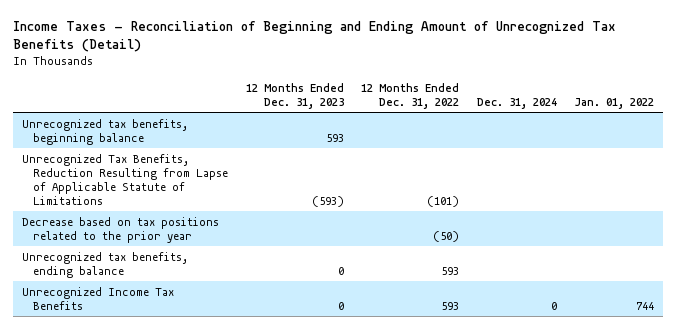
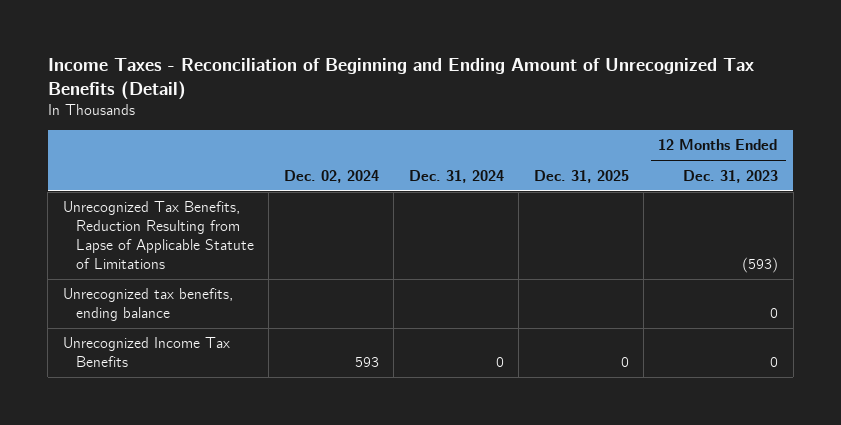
[361,82,460,109] 12 Months Ended Dec. 31, 2022 -> none
[574,97,655,109] Jan. 01, 2022 -> none
none -> [283,169,379,183] Dec. 02, 2024
none -> [533,169,629,183] Dec. 31, 2025
[21,118,188,145] Unrecognized tax benefits, beginning balance -> none
[21,216,219,243] Decrease based on tax positions related to the prior year -> none

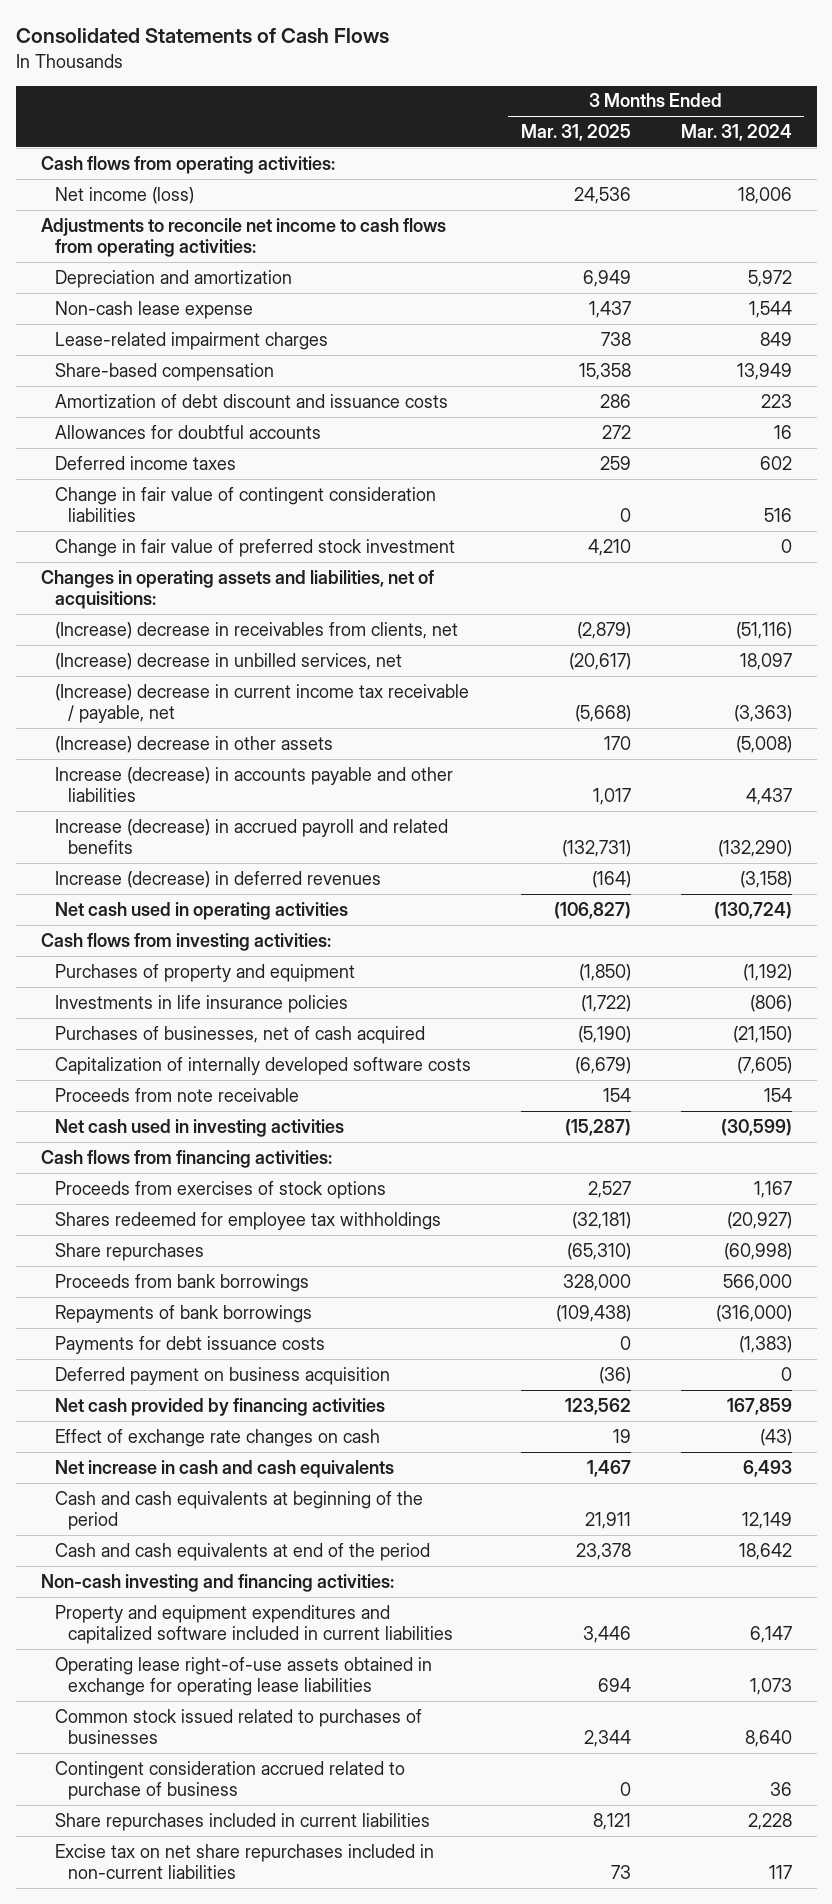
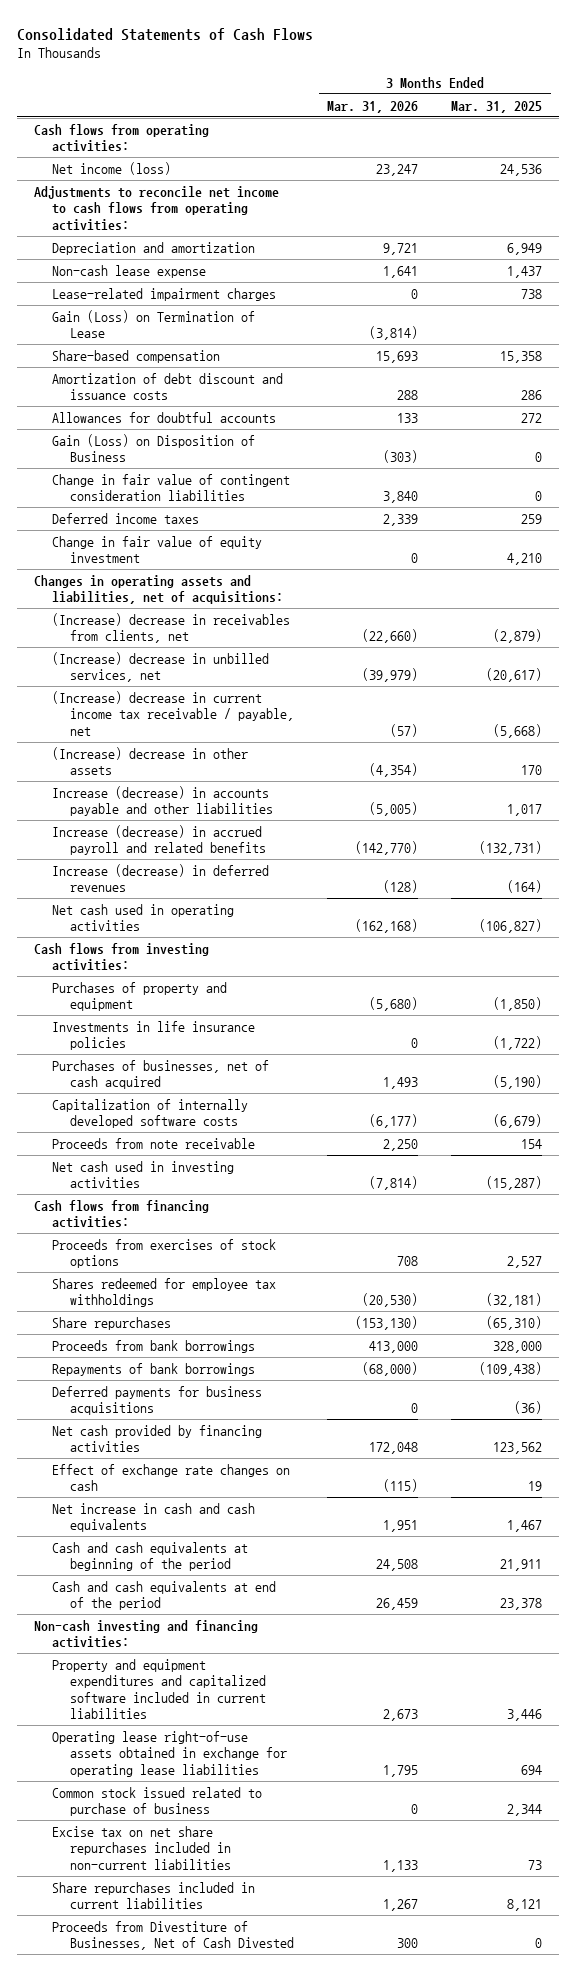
[680,124,792,142] Mar. 31, 2024 -> none
none -> [327,100,419,113] Mar. 31, 2026
none -> [52,309,256,339] Gain (Loss) on Termination of Lease
none -> [52,433,256,463] Gain (Loss) on Disposition of Business
[54,455,236,470] Deferred income taxes -> [52,512,200,524] Deferred income taxes
[54,538,455,557] Change in fair value of preferred stock investment -> [52,535,263,564] Change in fair value of equity investment
[54,1335,325,1354] Payments for debt issuance costs -> none
[54,1366,390,1385] Deferred payment on business acquisition -> [52,1385,263,1416] Deferred payments for business acquisitions
[54,1760,405,1800] Contingent consideration accrued related to purchase of business -> none
[54,1708,422,1744] Common stock issued related to purchases of businesses -> [52,1786,263,1817] Common stock issued related to purchase of business
[54,1812,430,1831] Share repurchases included in current liabilities -> [52,1881,256,1910] Share repurchases included in current liabilities
none -> [52,1920,294,1951] Proceeds from Divestiture of Businesses, Net of Cash Divested

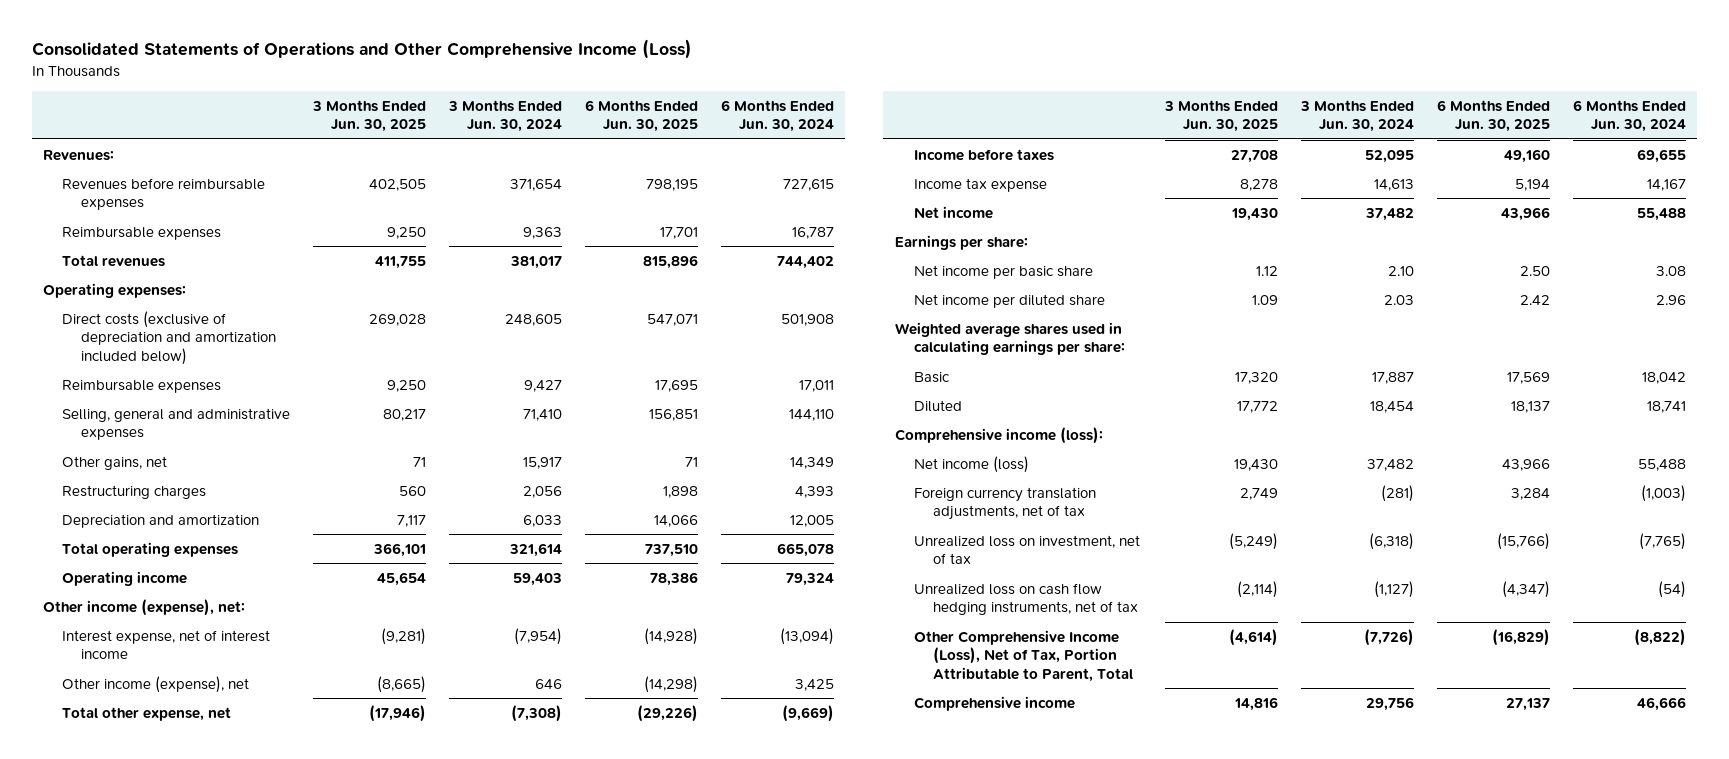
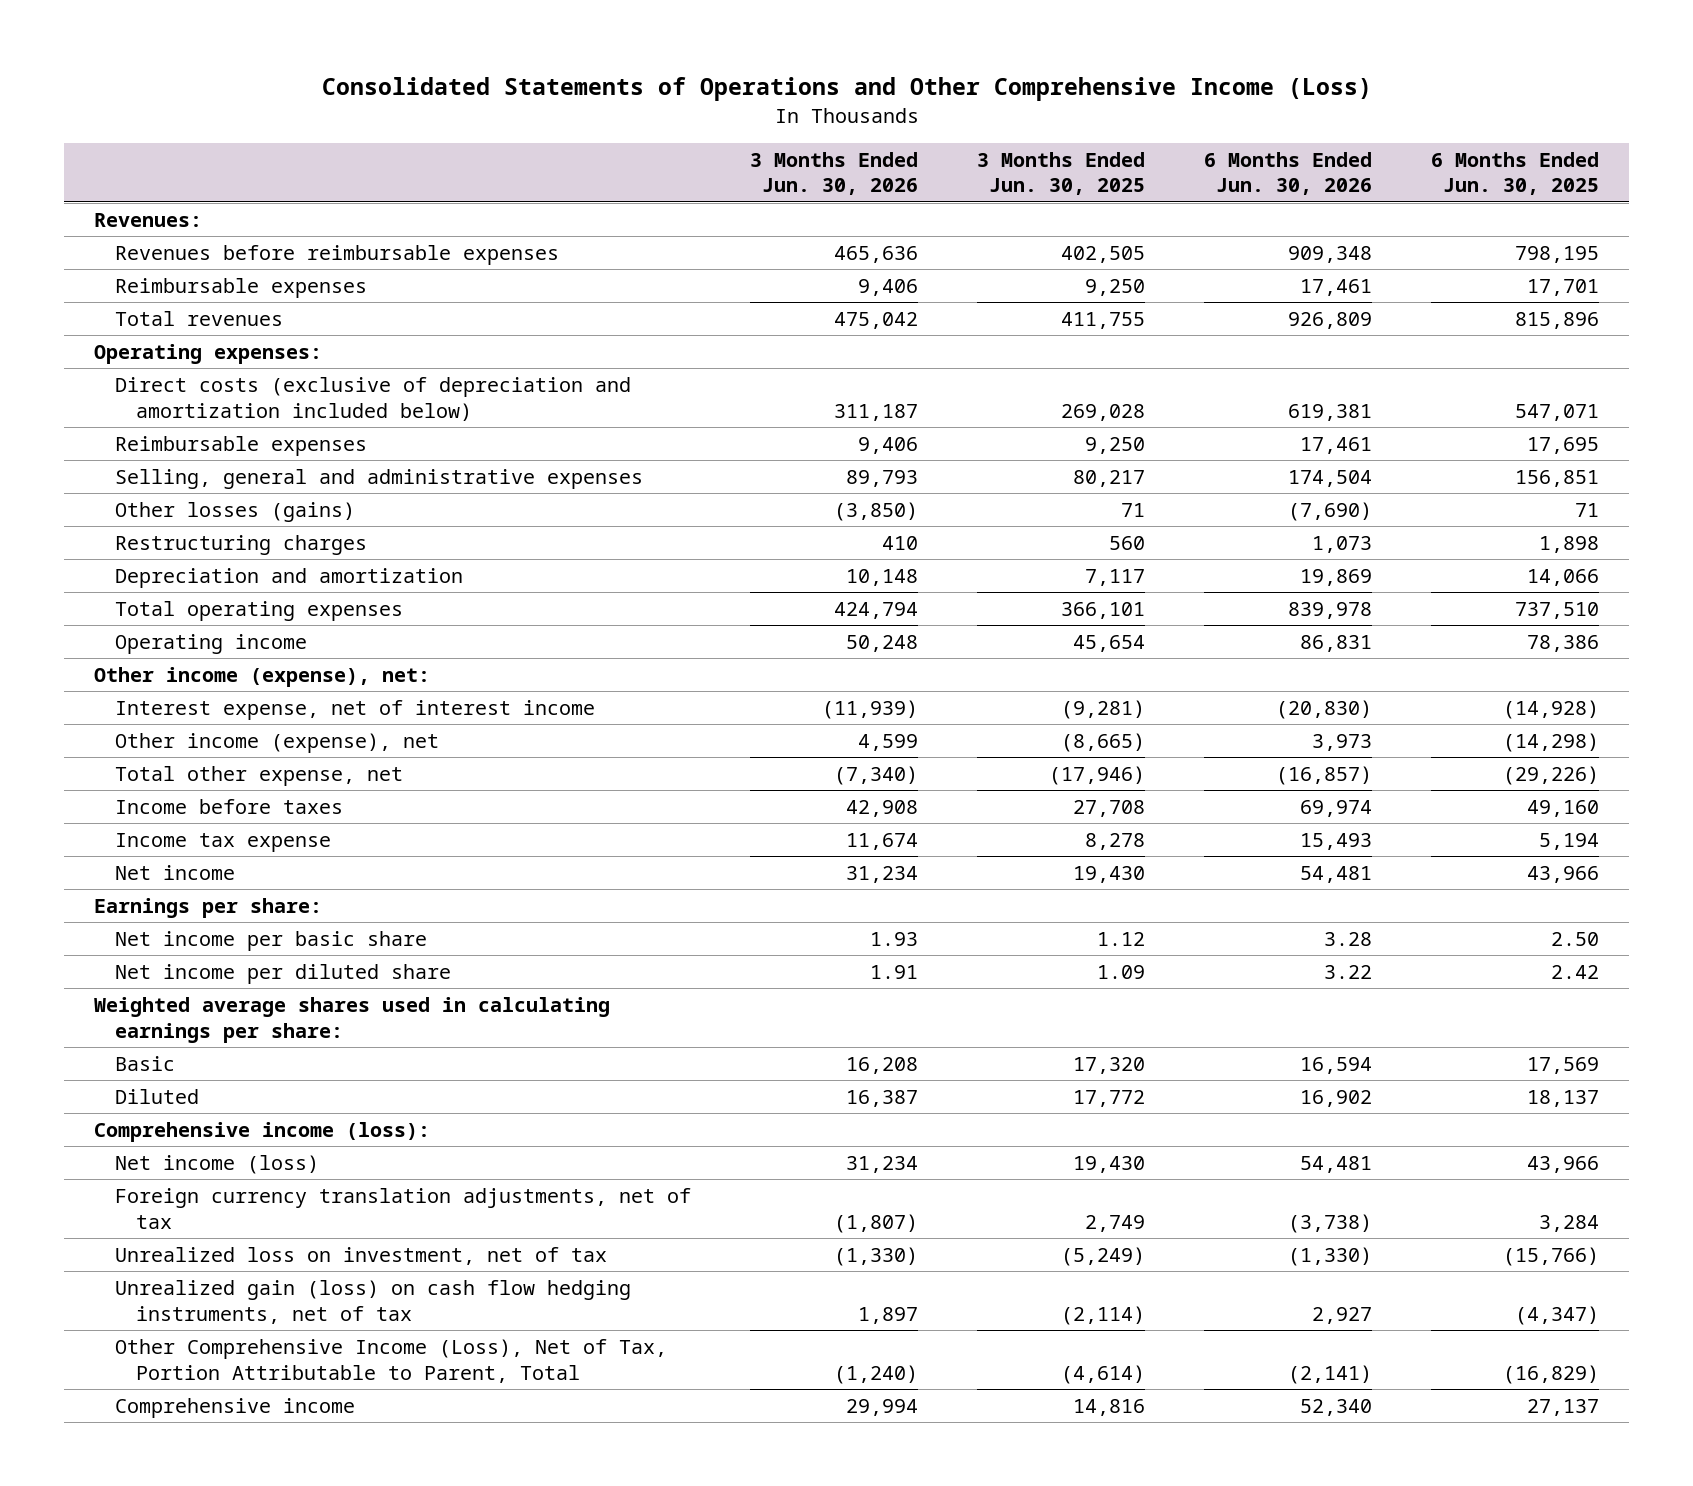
[447,99,562,133] 3 Months Ended Jun. 30, 2024 -> none
[720,99,834,133] 6 Months Ended Jun. 30, 2024 -> none
none -> [750,151,919,196] 3 Months Ended Jun. 30, 2026
none -> [1204,151,1373,196] 6 Months Ended Jun. 30, 2026
[62,455,168,470] Other gains, net -> [114,501,355,522] Other losses (gains)
[913,582,1138,616] Unrealized loss on cash flow hedging instruments, net of tax -> [114,1279,631,1324] Unrealized gain (loss) on cash flow hedging instruments, net of tax

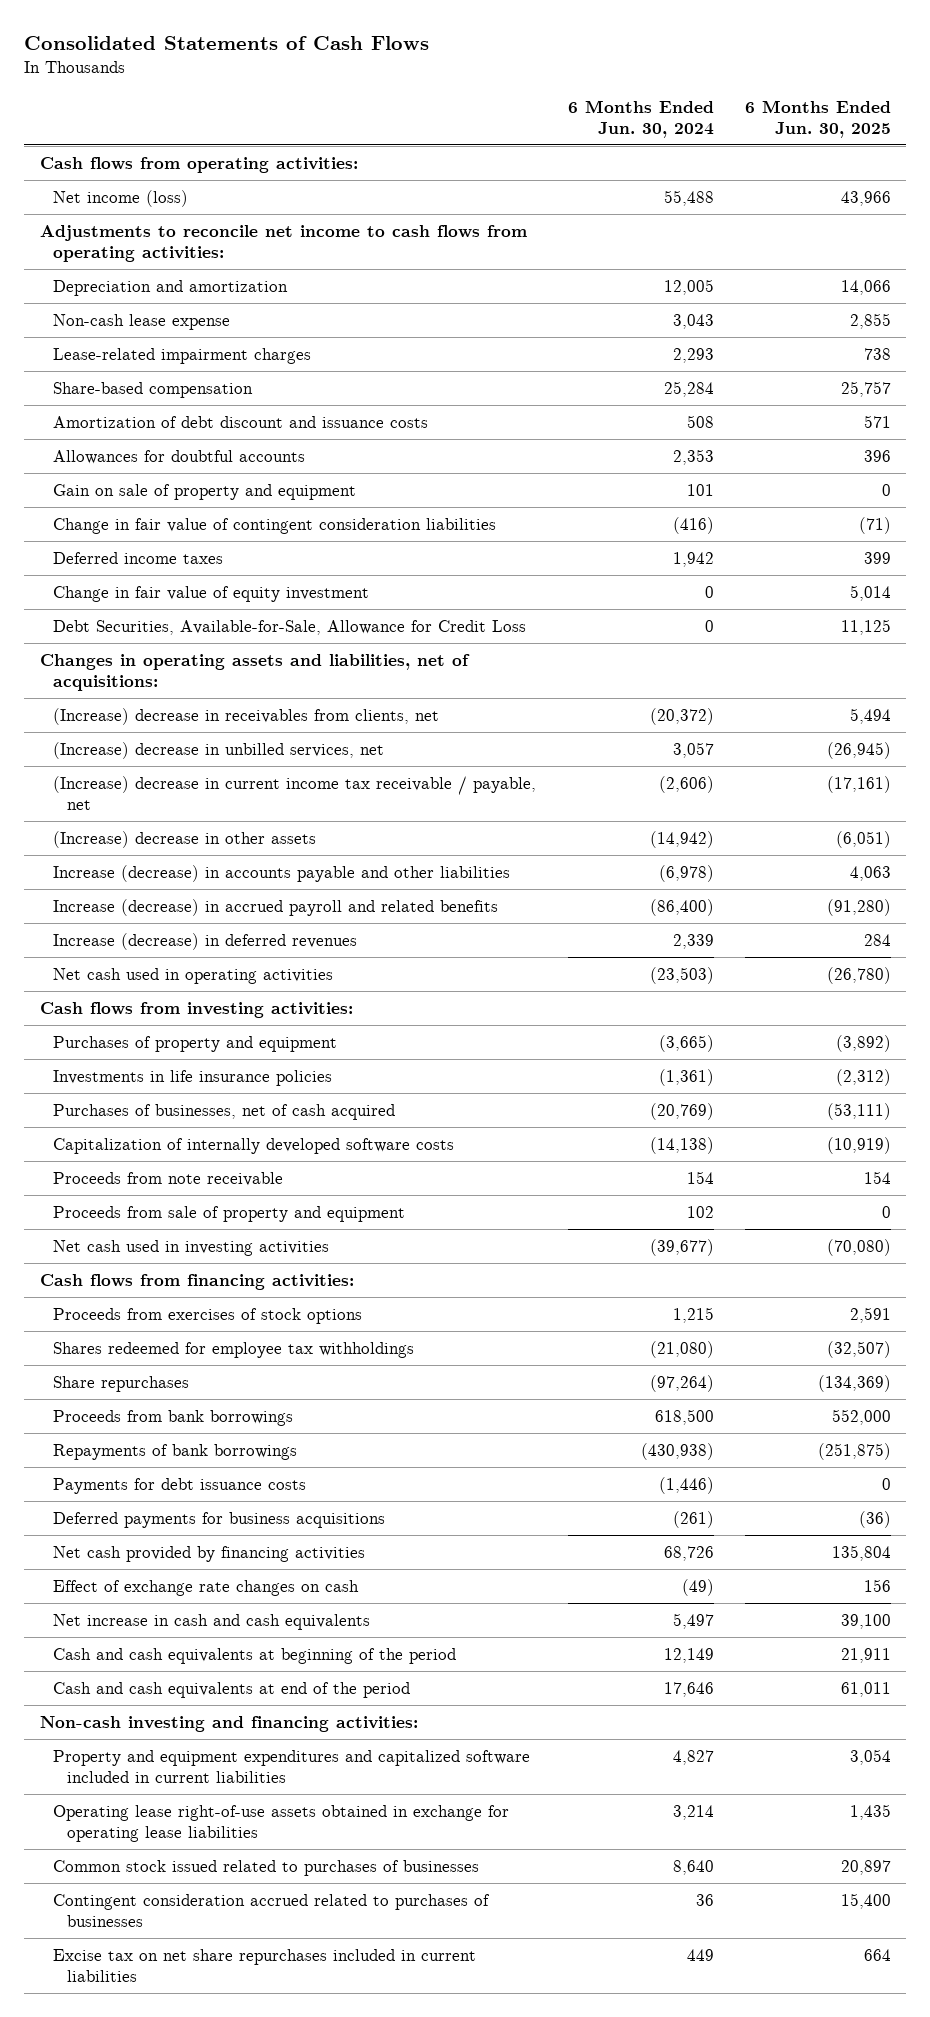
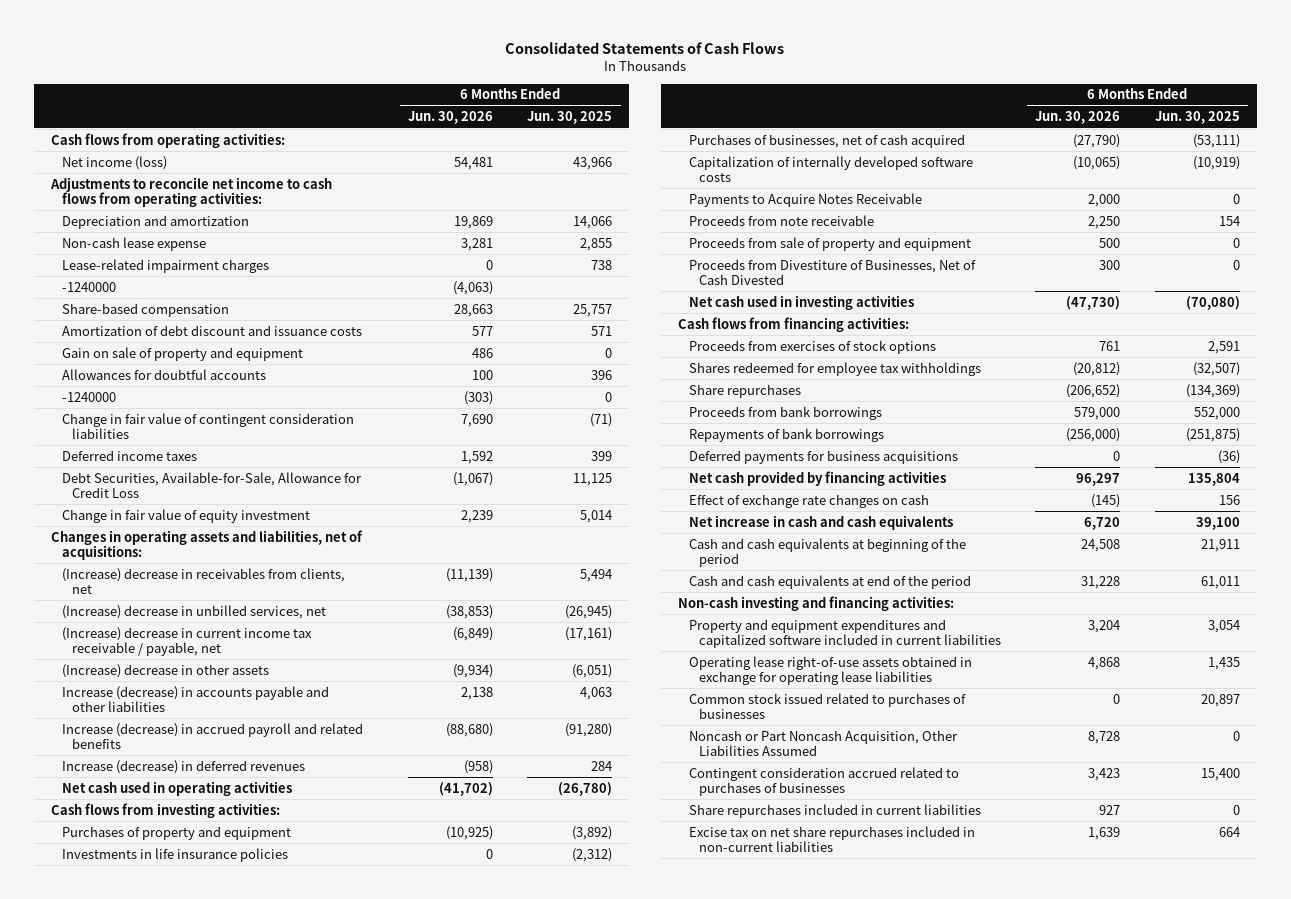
[567,99,714,139] 6 Months Ended Jun. 30, 2024 -> none
none -> [408,111,494,125] Jun. 30, 2026
none -> [61,281,116,292] -1240000
[53,449,306,464] Allowances for doubtful accounts -> [61,368,266,380] Allowances for doubtful accounts
none -> [61,391,116,402] -1240000
[53,585,370,602] Change in fair value of equity investment -> [61,508,310,523] Change in fair value of equity investment
none -> [688,192,922,207] Payments to Acquire Notes Receivable
none -> [688,258,976,286] Proceeds from Divestiture of Businesses, Net of Cash Divested
[53,1477,307,1494] Payments for debt issuance costs -> none
none -> [688,729,958,757] Noncash or Part Noncash Acquisition, Other Liabilities Assumed
none -> [688,803,981,818] Share repurchases included in current liabilities
[53,1948,477,1982] Excise tax on net share repurchases included in current liabilities -> [688,825,975,853] Excise tax on net share repurchases included in non-current liabilities

